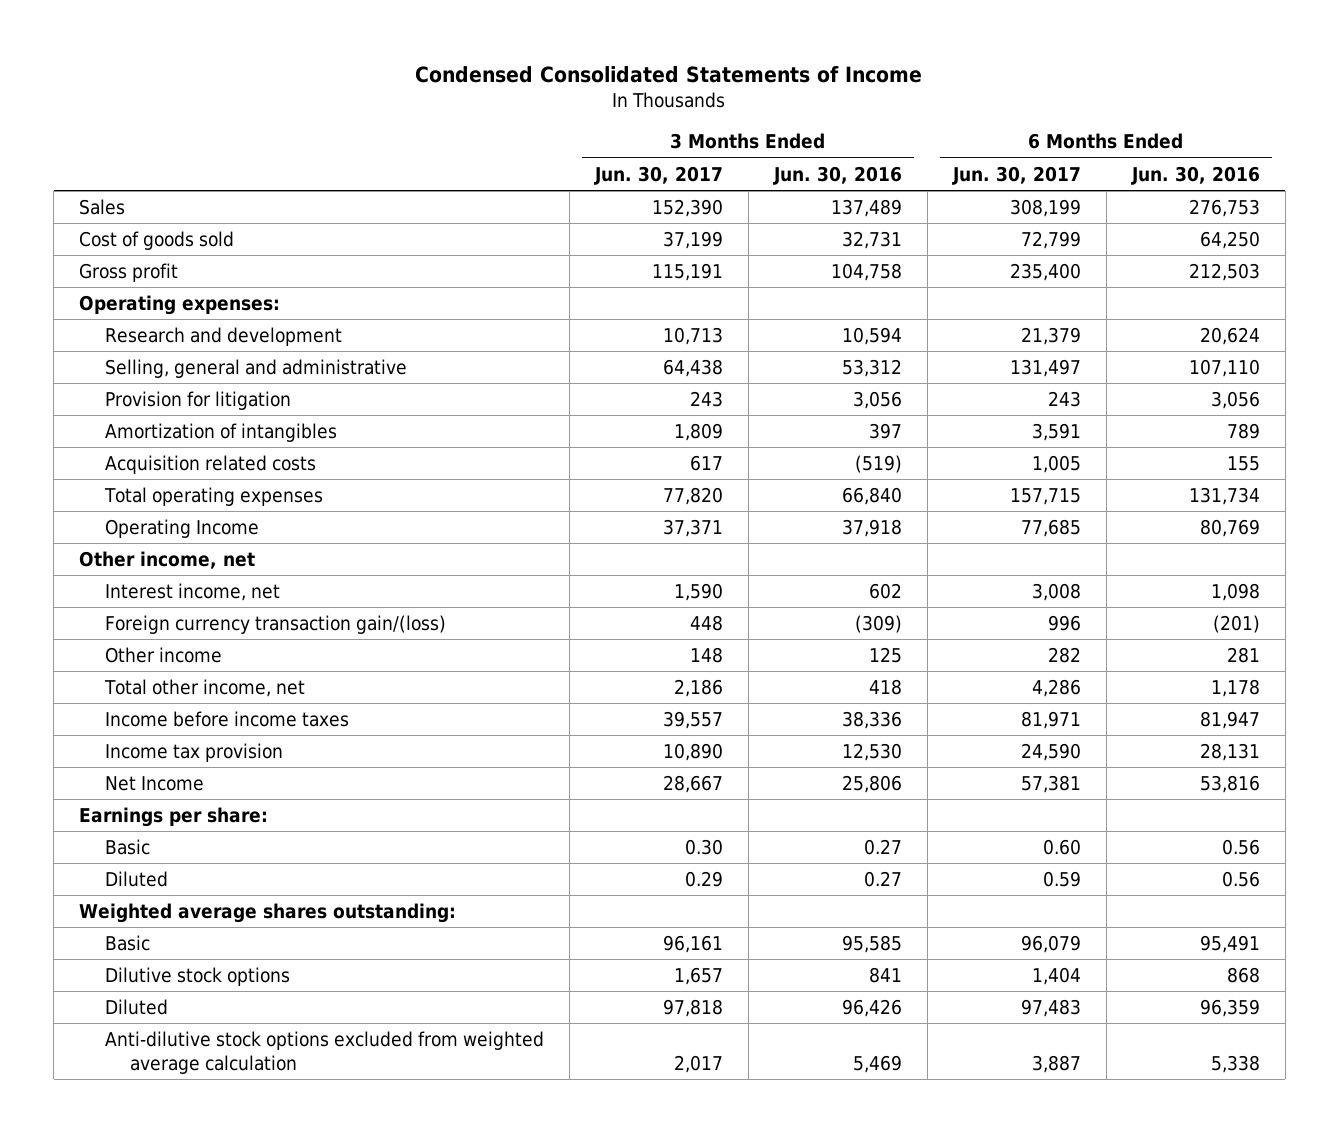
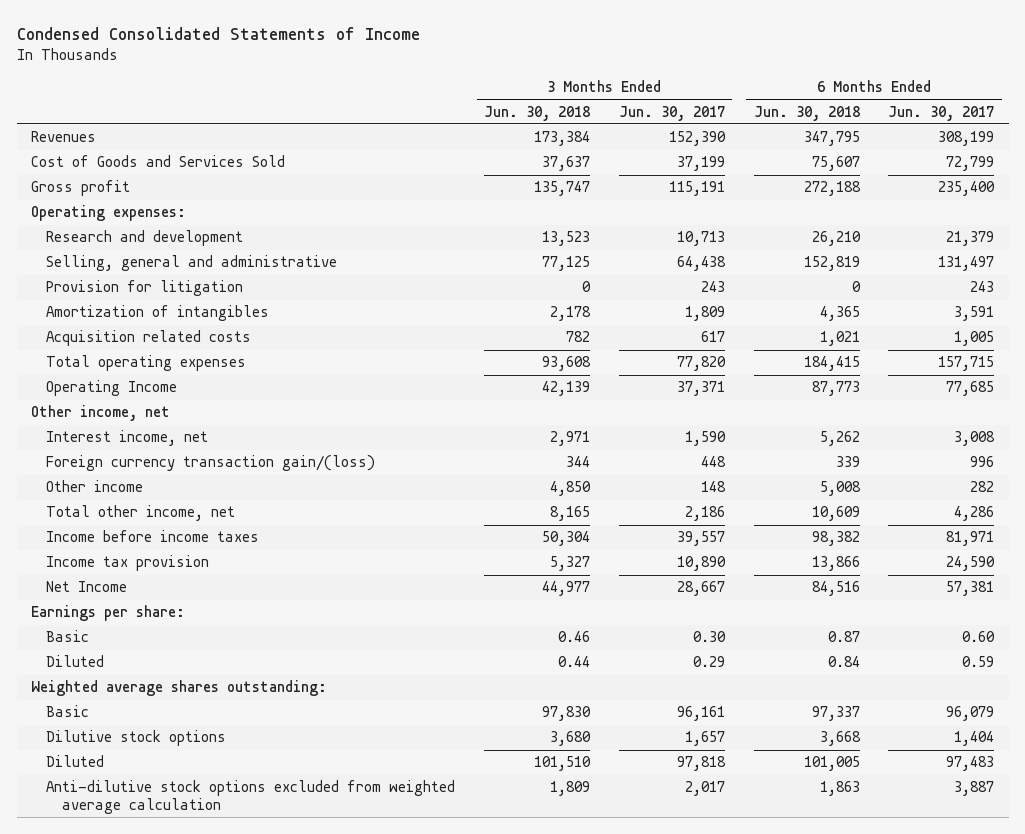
[772,165,902,185] Jun. 30, 2016 -> none
[1130,165,1260,185] Jun. 30, 2016 -> none
none -> [484,105,591,121] Jun. 30, 2018
none -> [753,105,860,121] Jun. 30, 2018
[79,198,126,215] Sales -> [31,131,97,143] Revenues
[79,230,235,250] Cost of goods sold -> [31,155,286,168] Cost of Goods and Services Sold

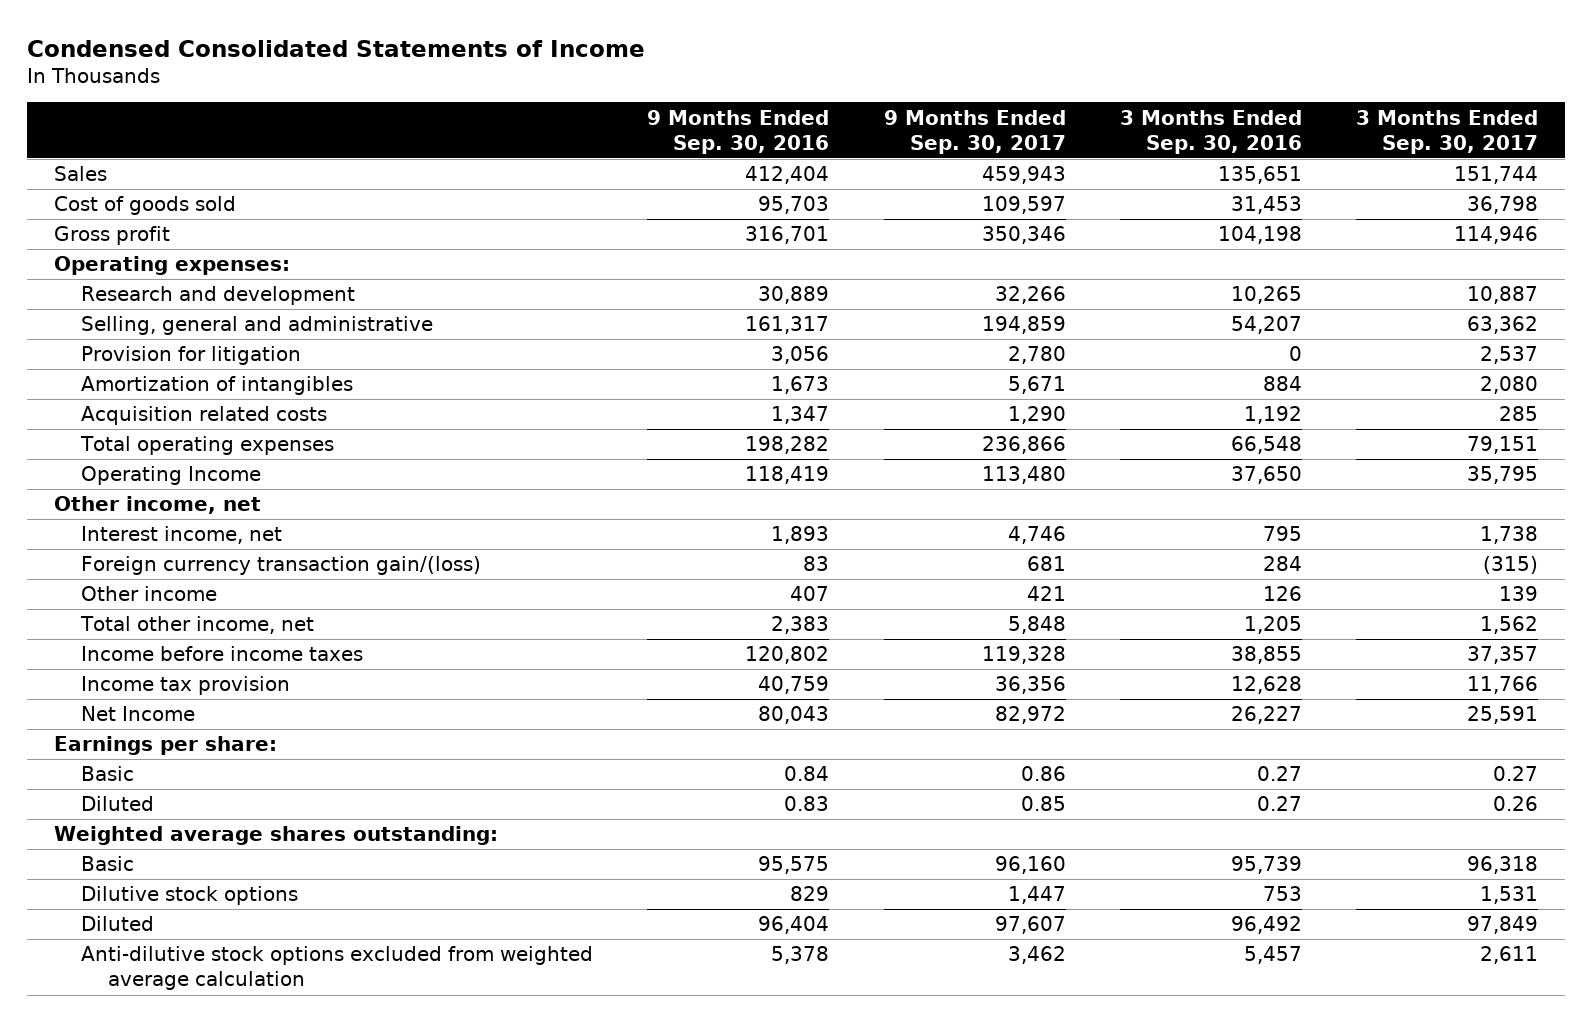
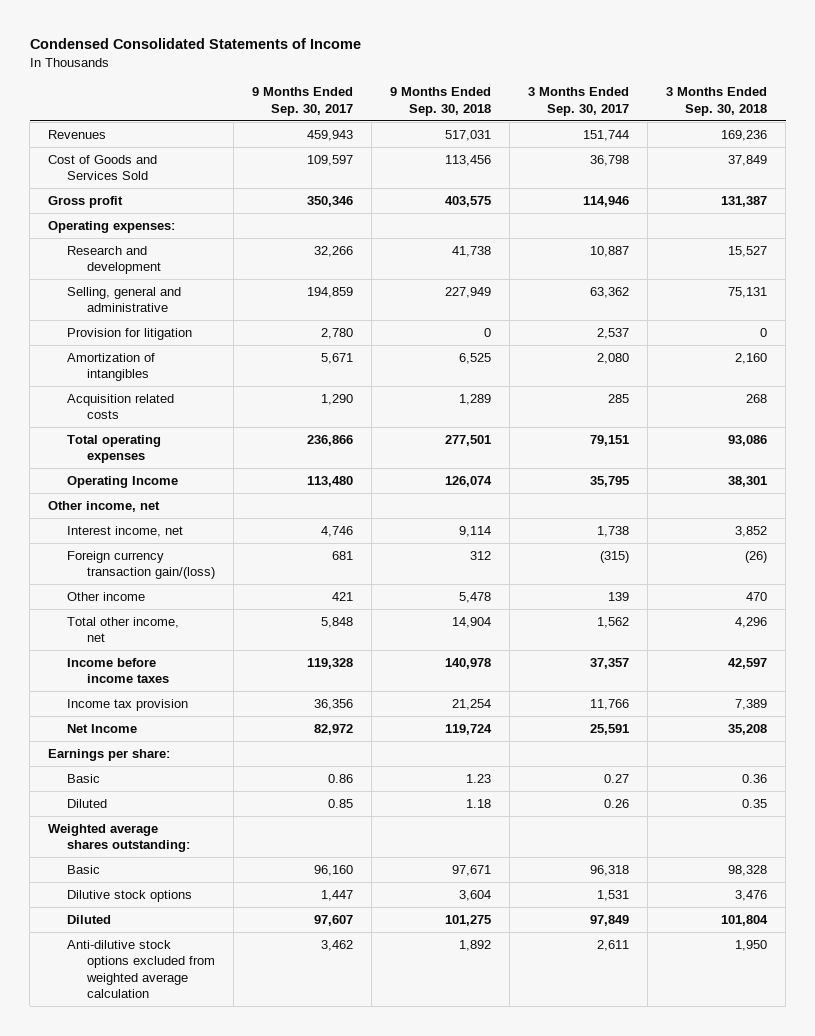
[647,109,830,154] 9 Months Ended Sep. 30, 2016 -> none
[1119,109,1302,154] 3 Months Ended Sep. 30, 2016 -> none
none -> [390,87,492,116] 9 Months Ended Sep. 30, 2018
none -> [666,87,768,116] 3 Months Ended Sep. 30, 2018
[53,166,107,182] Sales -> [48,129,107,139] Revenues
[53,196,236,216] Cost of goods sold -> [48,154,158,181] Cost of Goods and Services Sold

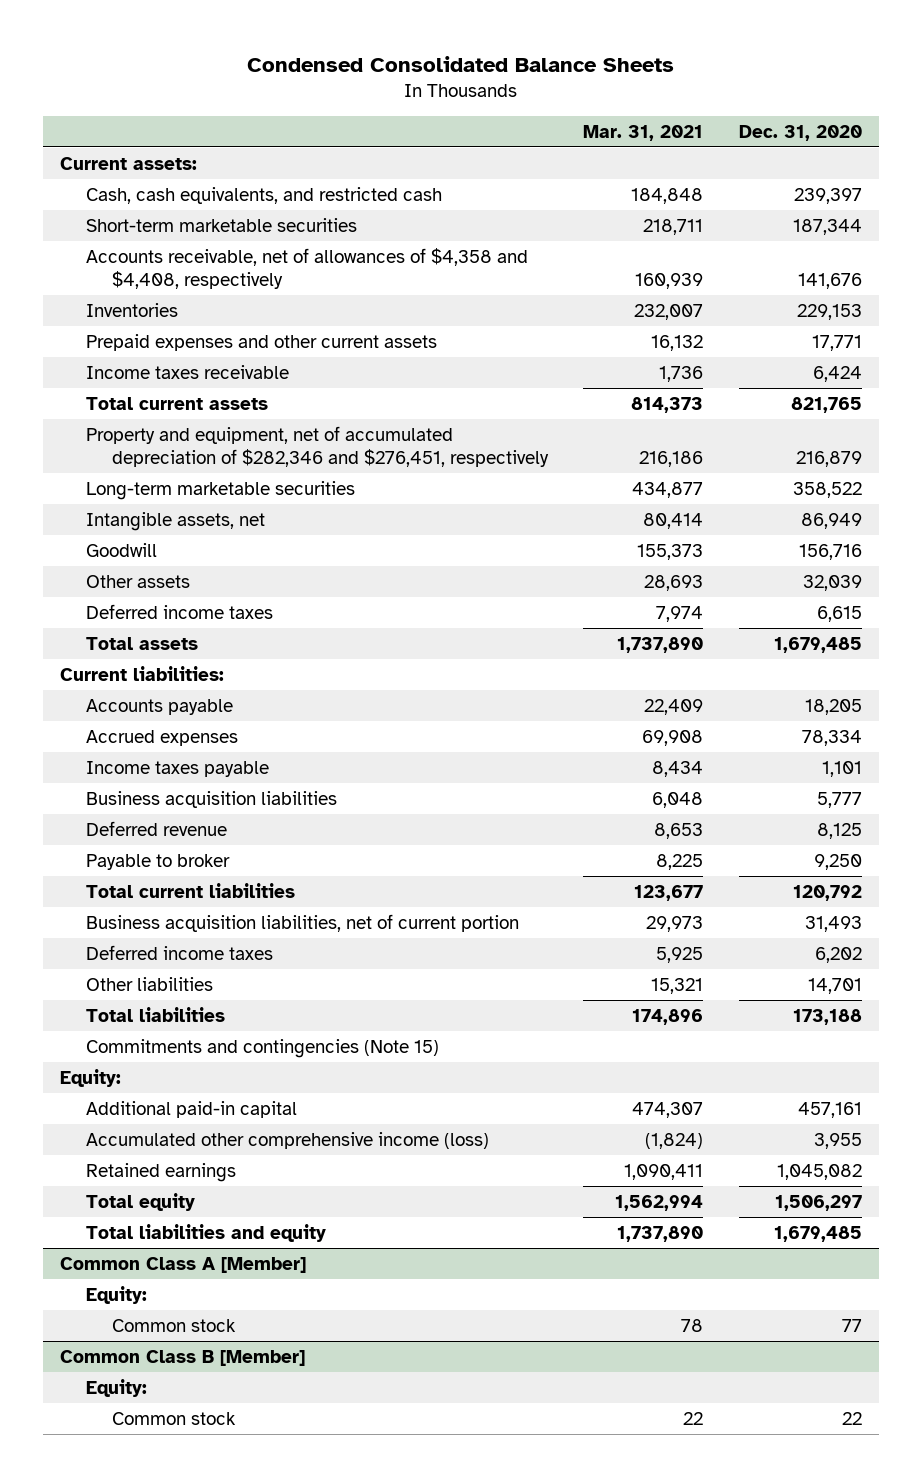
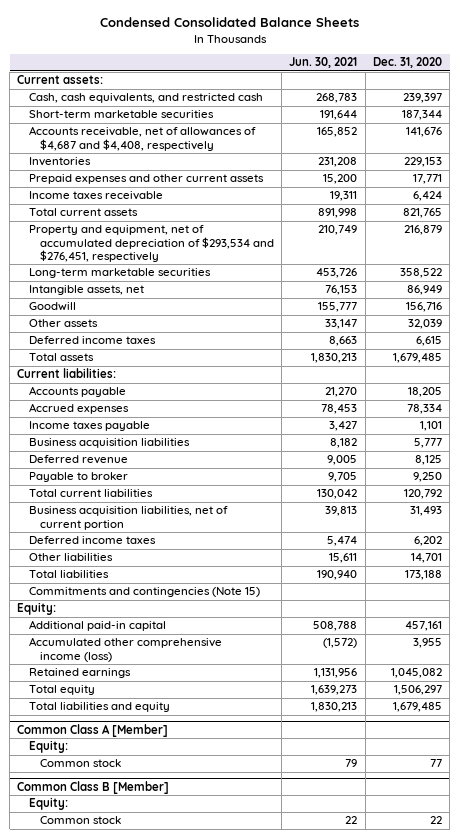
[583,124,704,141] Mar. 31, 2021 -> none
none -> [289,57,358,69] Jun. 30, 2021
[86,247,529,290] Accounts receivable, net of allowances of $4,358 and $4,408, respectively -> [28,126,256,151] Accounts receivable, net of allowances of $4,687 and $4,408, respectively
[86,425,549,468] Property and equipment, net of accumulated depreciation of $282,346 and $276,451, respectively -> [28,225,274,262] Property and equipment, net of accumulated depreciation of $293,534 and $276,451, respectively

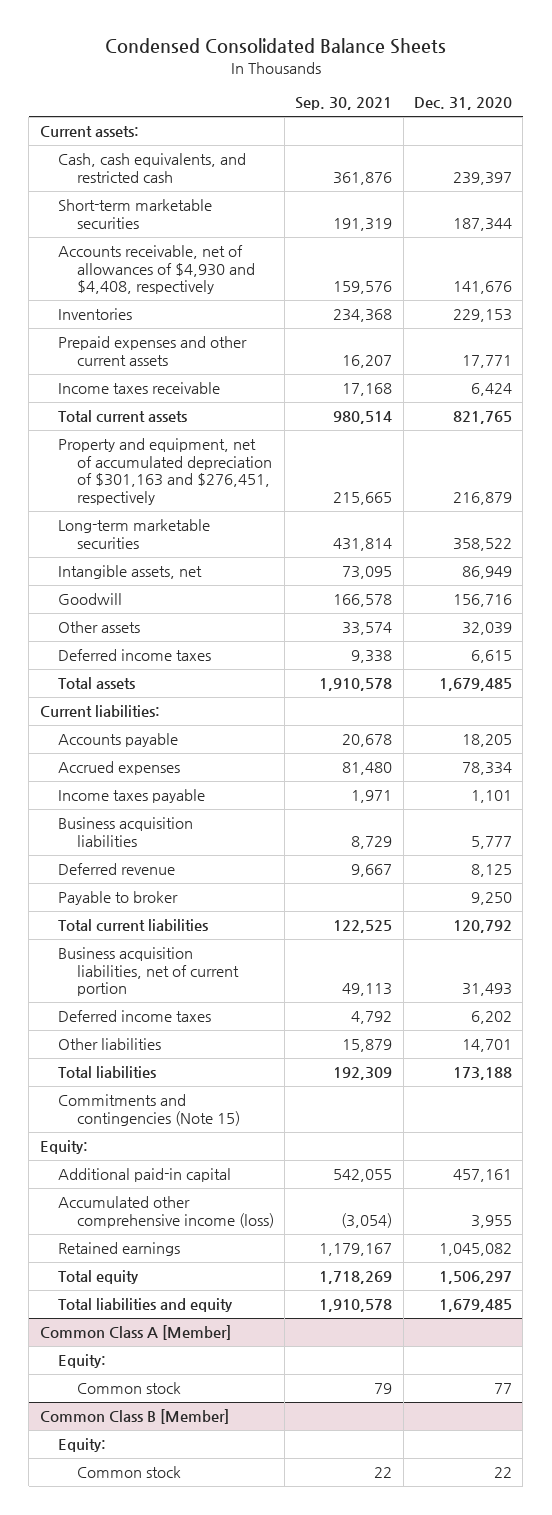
[289,57,358,69] Jun. 30, 2021 -> none
none -> [295,97,393,111] Sep. 30, 2021
[28,126,256,151] Accounts receivable, net of allowances of $4,687 and $4,408, respectively -> [58,245,255,295] Accounts receivable, net of allowances of $4,930 and $4,408, respectively
[28,225,274,262] Property and equipment, net of accumulated depreciation of $293,534 and $276,451, respectively -> [58,438,272,505] Property and equipment, net of accumulated depreciation of $301,163 and $276,451, respectively

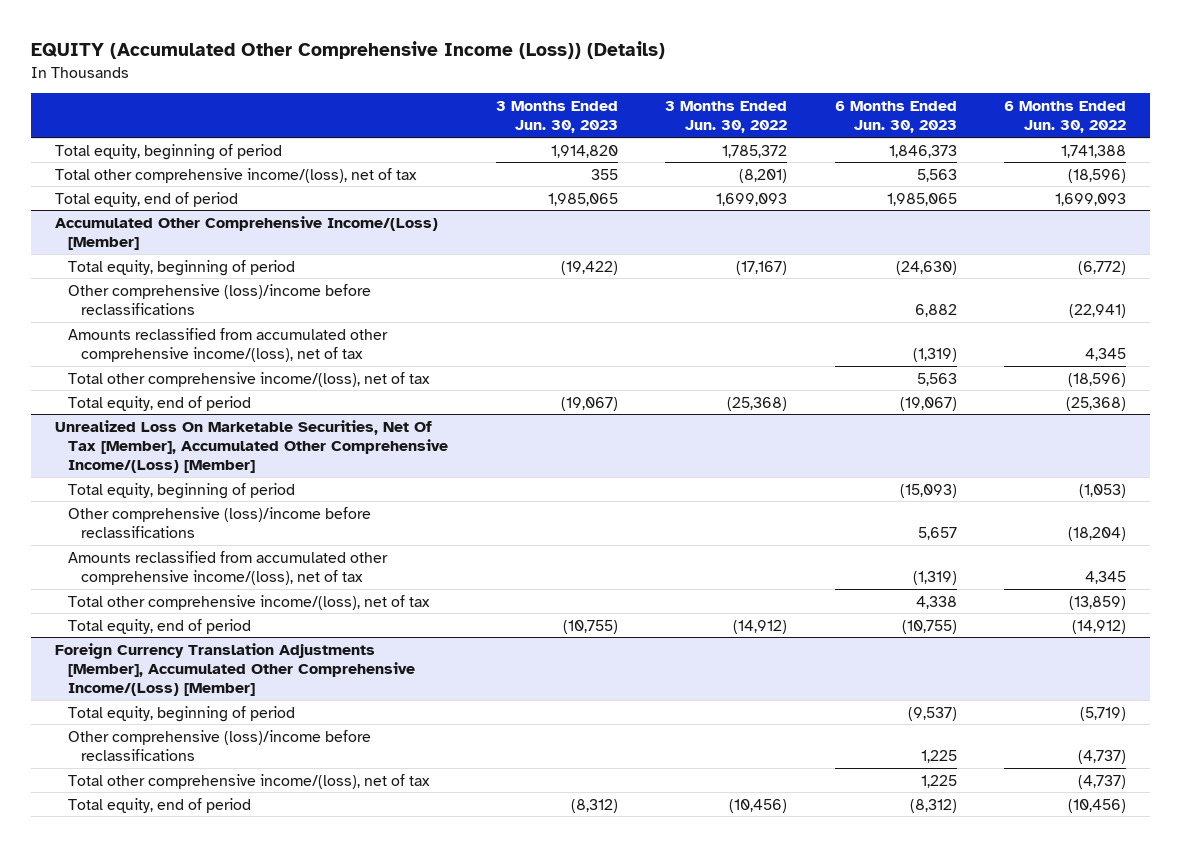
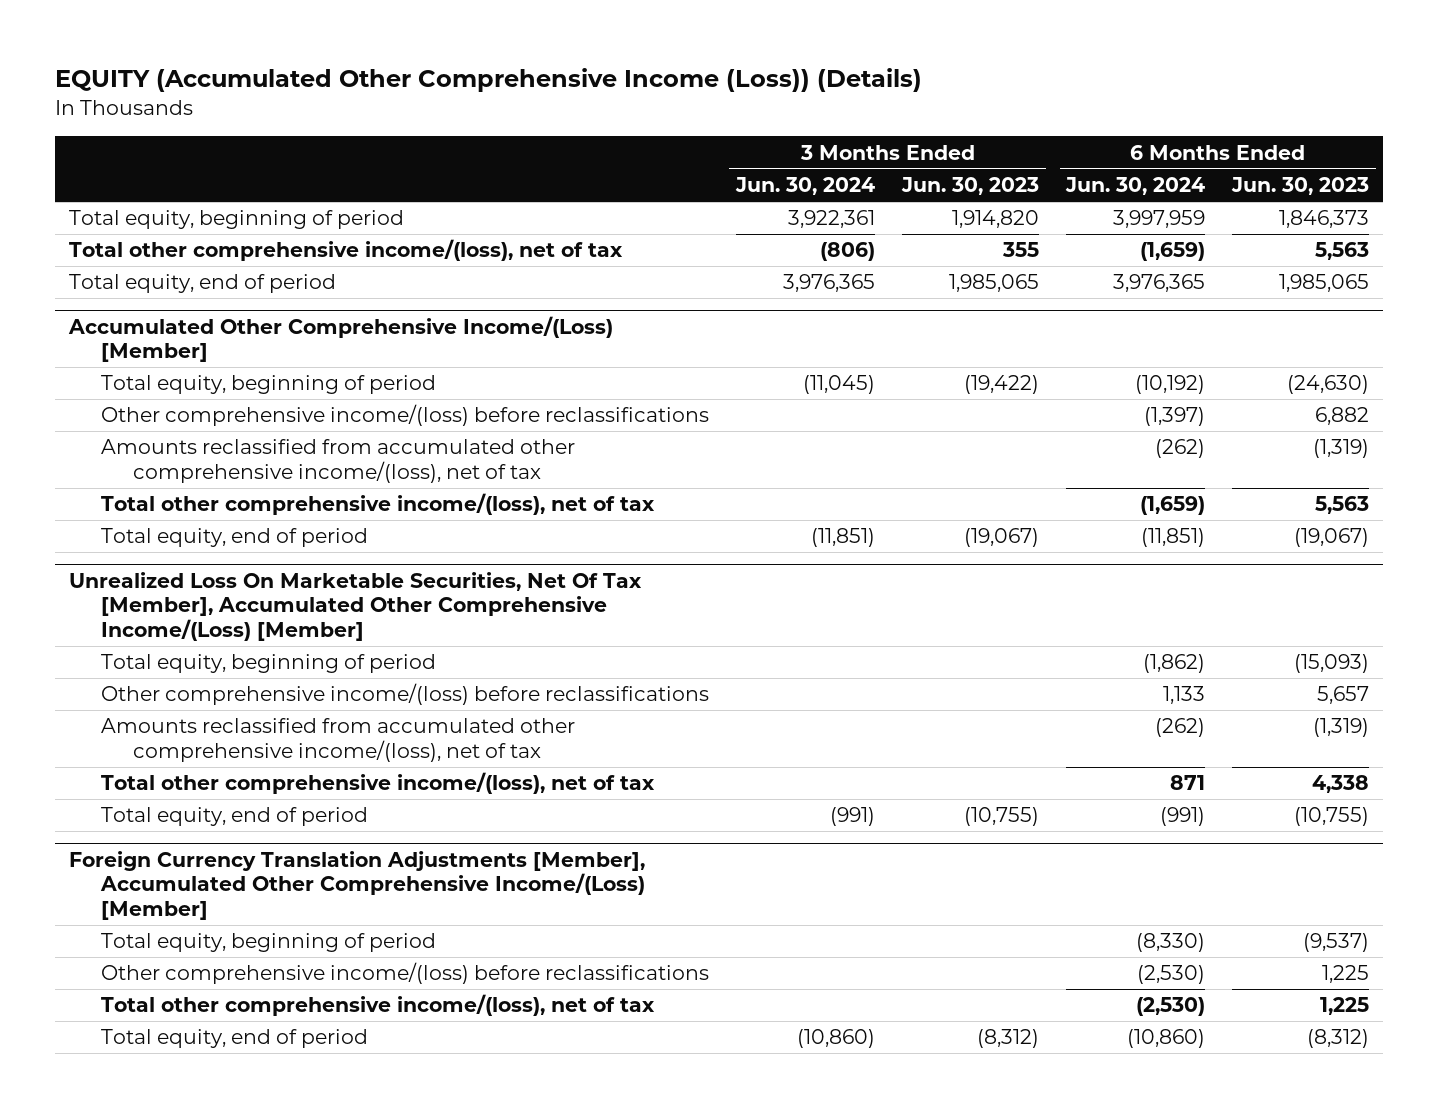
[665,101,788,134] 3 Months Ended Jun. 30, 2022 -> none
[1004,101,1127,134] 6 Months Ended Jun. 30, 2022 -> none
none -> [735,177,876,196] Jun. 30, 2024
none -> [1065,177,1206,196] Jun. 30, 2024
[68,283,372,315] Other comprehensive (loss)/income before reclassifications -> [101,404,710,427] Other comprehensive income/(loss) before reclassifications
[68,506,372,538] Other comprehensive (loss)/income before reclassifications -> [101,683,710,706] Other comprehensive income/(loss) before reclassifications
[68,729,372,761] Other comprehensive (loss)/income before reclassifications -> [101,962,710,985] Other comprehensive income/(loss) before reclassifications

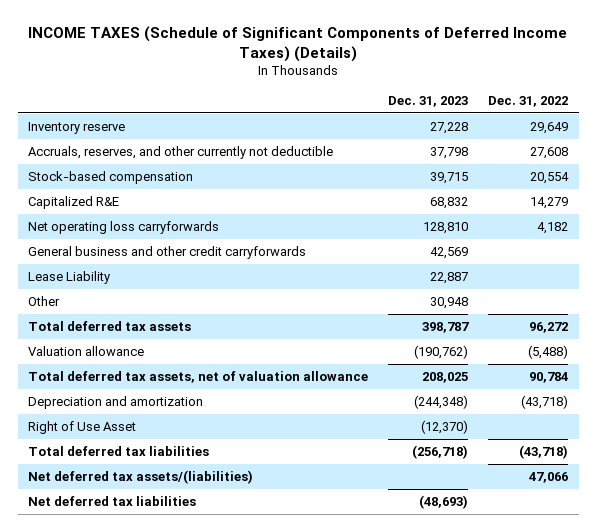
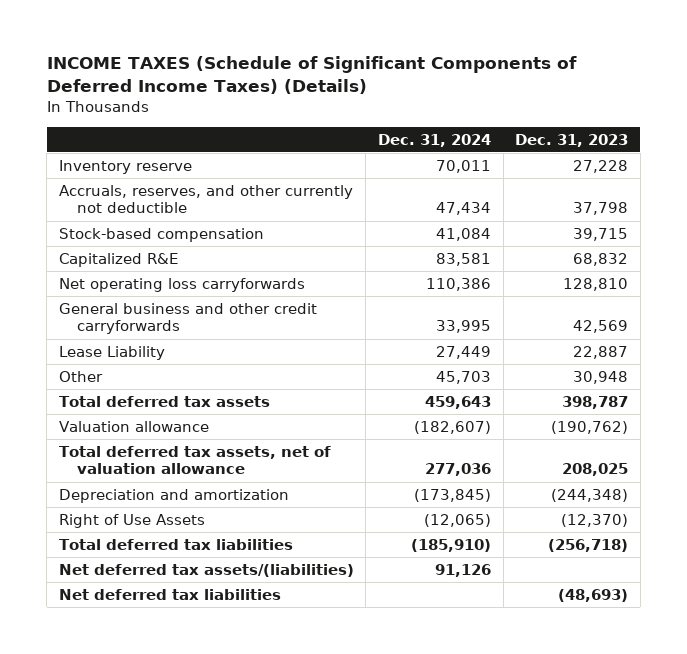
[488,95,569,107] Dec. 31, 2022 -> none
none -> [377,133,491,147] Dec. 31, 2024
[28,420,137,434] Right of Use Asset -> [58,513,205,528] Right of Use Assets

